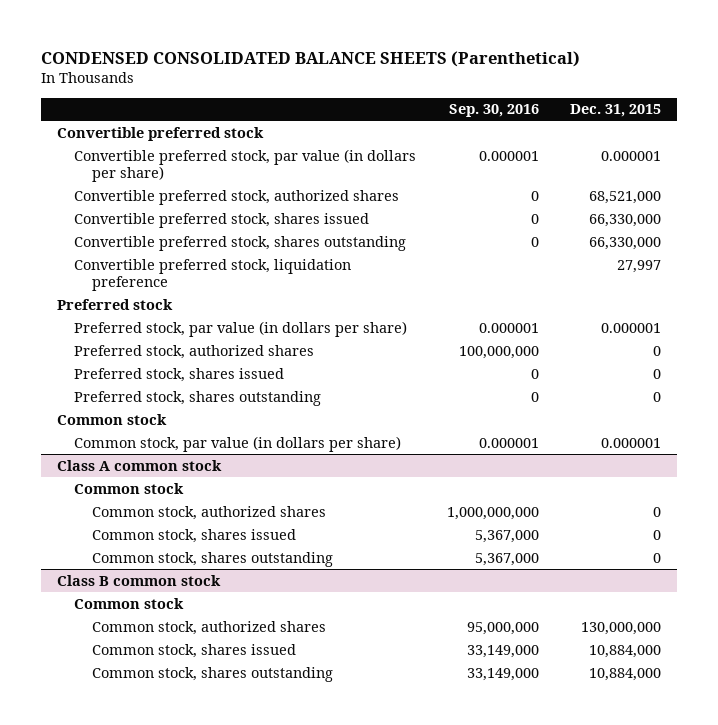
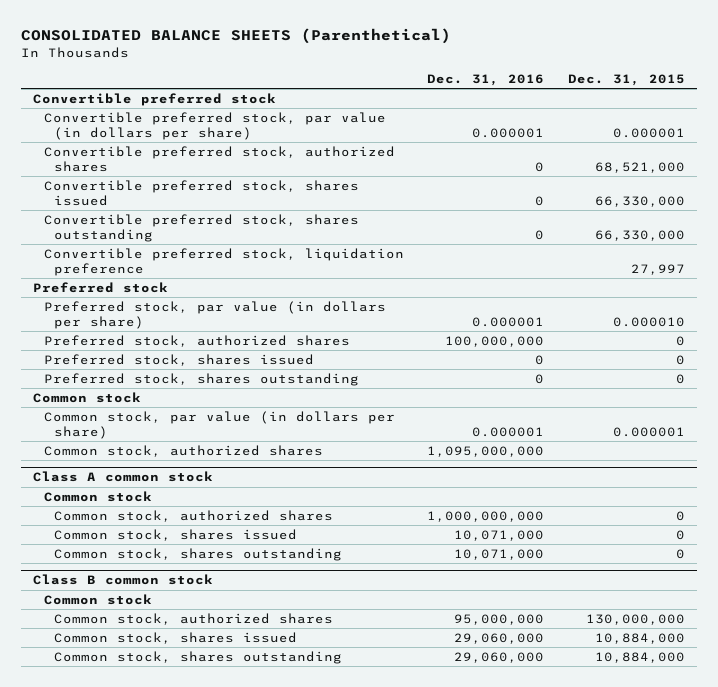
[41,50,581,67] CONDENSED CONSOLIDATED BALANCE SHEETS (Parenthetical) -> [21,28,452,45] CONSOLIDATED BALANCE SHEETS (Parenthetical)
[449,104,540,118] Sep. 30, 2016 -> none
none -> [427,73,545,86] Dec. 31, 2016
[601,322,662,333] 0.000001 -> [612,316,685,327] 0.000010
none -> [43,444,323,457] Common stock, authorized shares

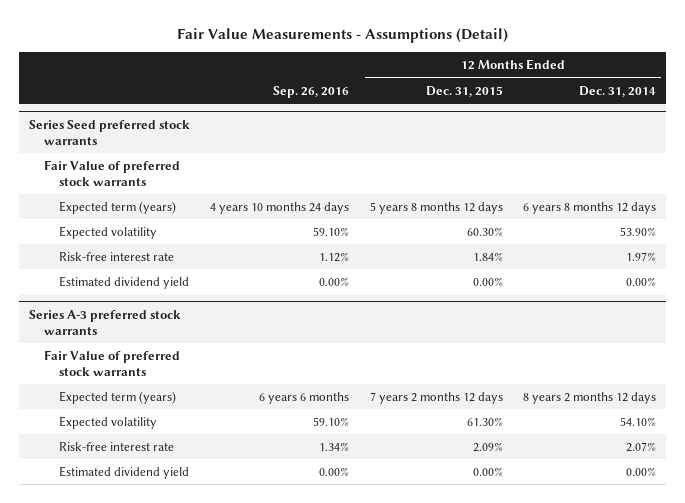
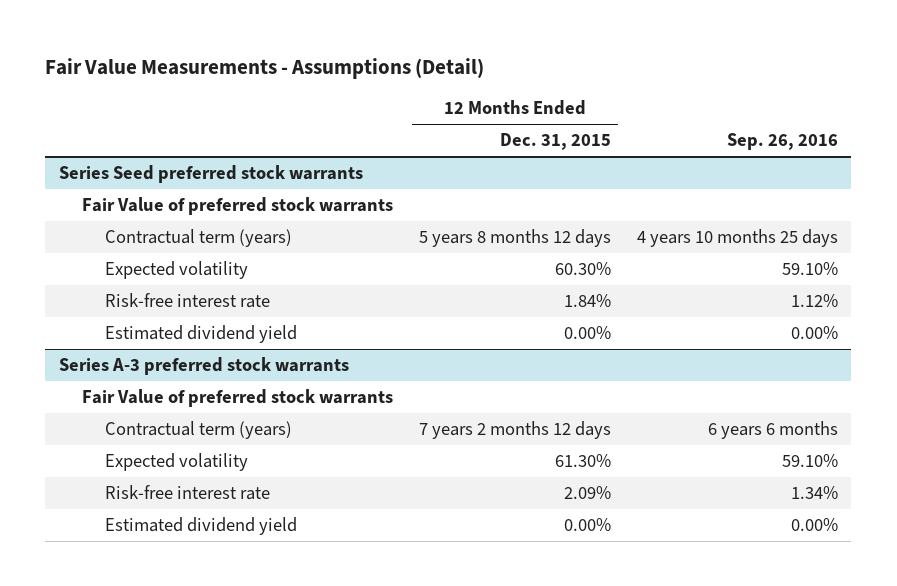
[578,85,656,97] Dec. 31, 2014 -> none
[58,200,176,214] Expected term (years) -> [104,229,292,248] Contractual term (years)
[210,201,350,214] 4 years 10 months 24 days -> [637,229,839,248] 4 years 10 months 25 days
[58,390,176,404] Expected term (years) -> [104,421,292,440] Contractual term (years)

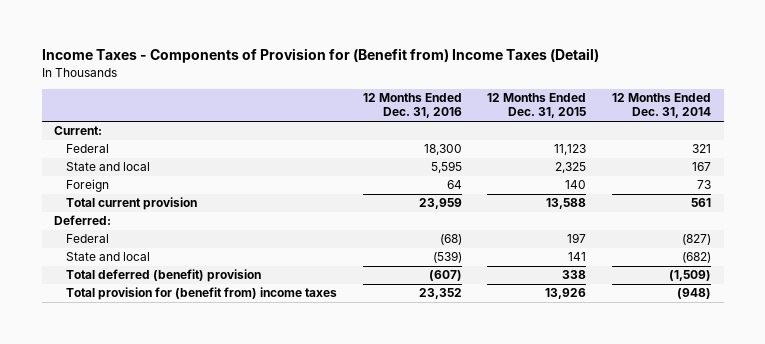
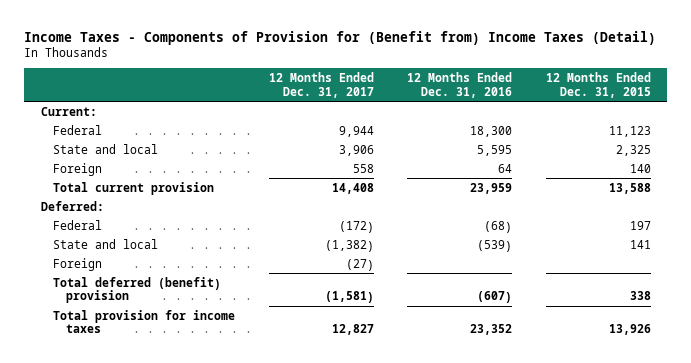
[612,93,712,119] 12 Months Ended Dec. 31, 2014 -> none
none -> [268,71,374,98] 12 Months Ended Dec. 31, 2017
none -> [53,257,103,271] Foreign
[65,287,337,301] Total provision for (benefit from) income taxes -> [53,309,236,334] Total provision for income taxes

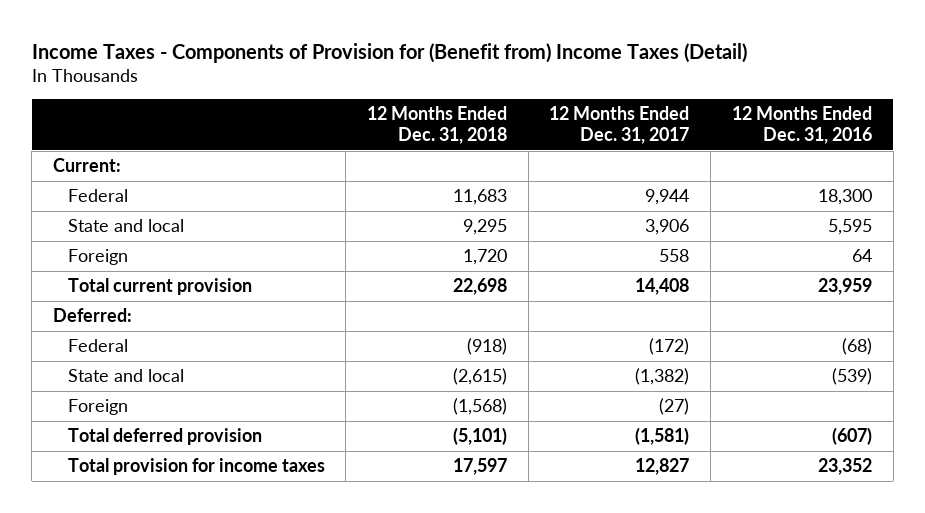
[545,71,651,98] 12 Months Ended Dec. 31, 2015 -> none
none -> [367,106,508,144] 12 Months Ended Dec. 31, 2018
[53,276,222,304] Total deferred (benefit) provision -> [67,428,262,446] Total deferred provision

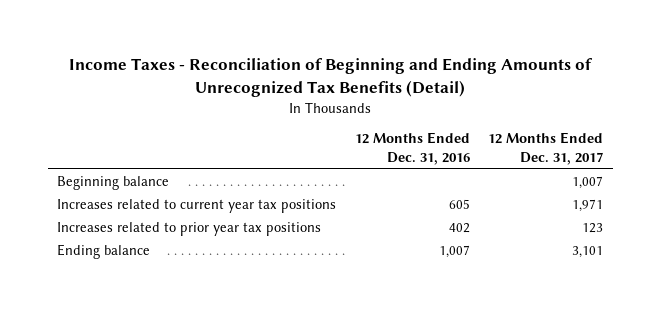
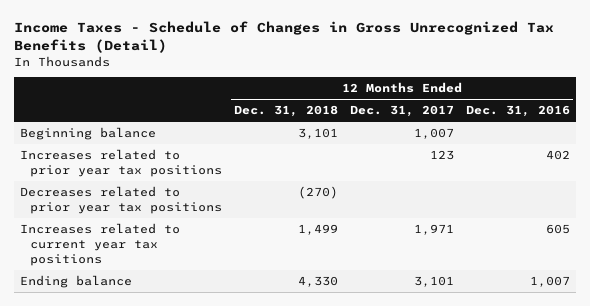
[69,58,594,97] Income Taxes - Reconciliation of Beginning and Ending Amounts of Unrecognized Tax Benefits (Detail) -> [14,21,555,54] Income Taxes - Schedule of Changes in Gross Unrecognized Tax Benefits (Detail)
none -> [234,105,339,118] Dec. 31, 2018
none -> [20,186,223,214] Decreases related to prior year tax positions
[56,199,336,214] Increases related to current year tax positions -> [20,223,181,266] Increases related to current year tax positions

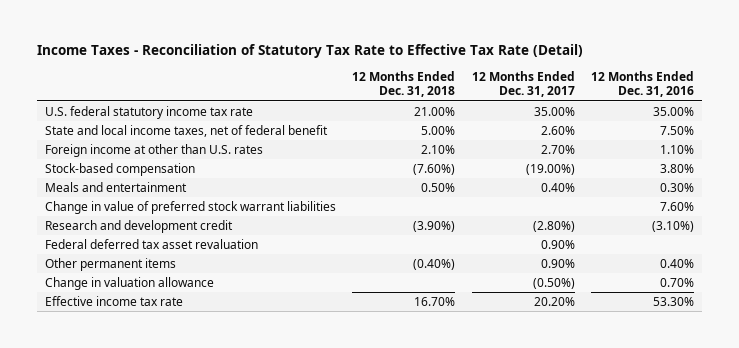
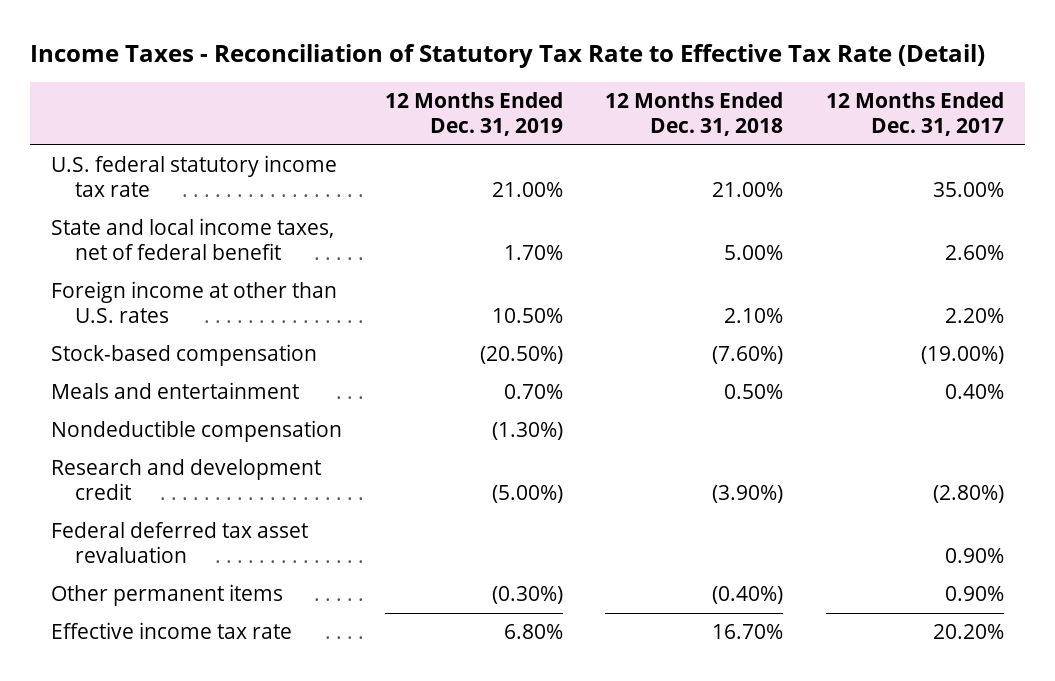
[591,70,695,98] 12 Months Ended Dec. 31, 2016 -> none
none -> [384,92,563,137] 12 Months Ended Dec. 31, 2019
[540,144,575,154] 2.70% -> [944,308,1004,324] 2.20%
[45,200,337,214] Change in value of preferred stock warrant liabilities -> none
none -> [51,420,343,443] Nondeductible compensation
[45,276,215,290] Change in valuation allowance -> none

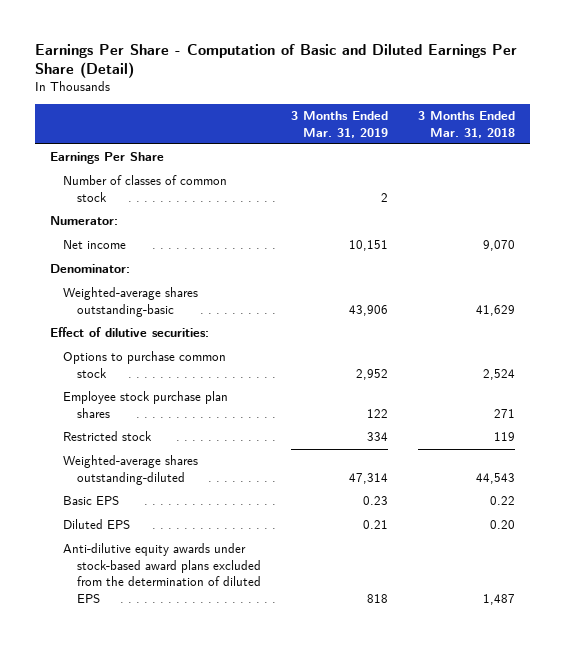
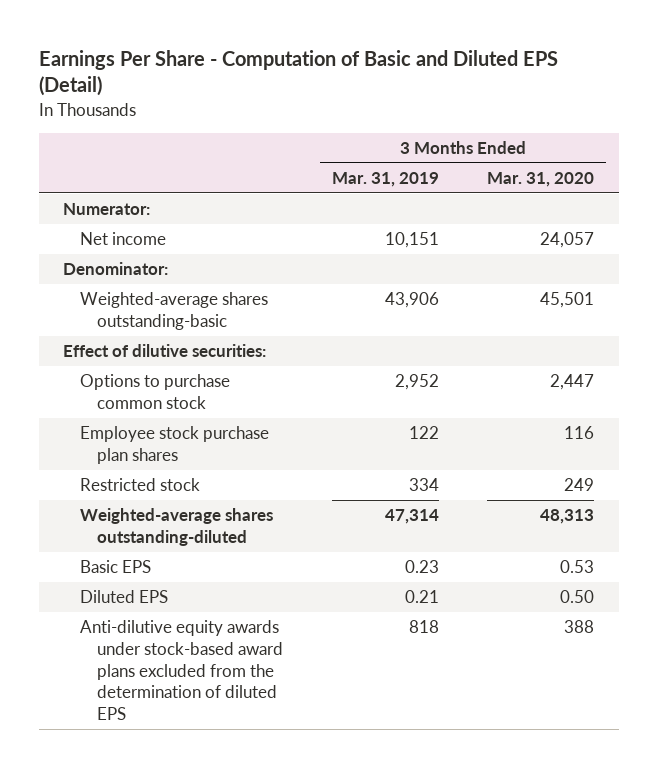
[34,43,517,79] Earnings Per Share - Computation of Basic and Diluted Earnings Per Share (Detail) -> [39,49,559,97] Earnings Per Share - Computation of Basic and Diluted EPS (Detail)
[417,111,515,138] 3 Months Ended Mar. 31, 2018 -> none
none -> [487,171,595,187] Mar. 31, 2020
[49,152,164,165] Earnings Per Share -> none
[63,175,228,202] Number of classes of common stock -> none

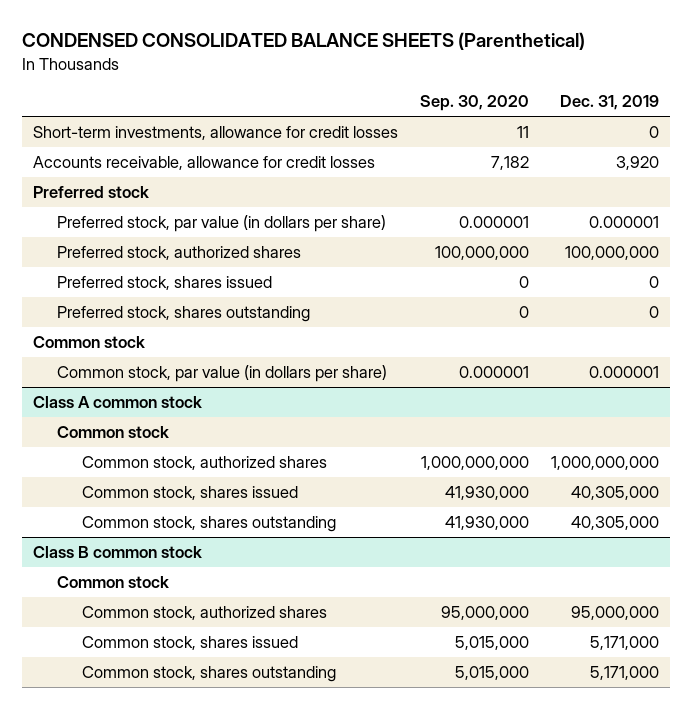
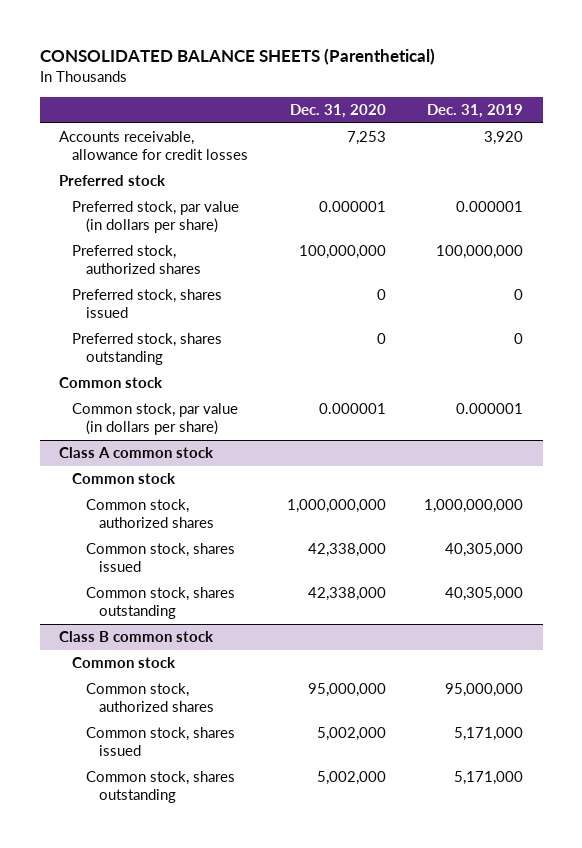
[21,32,585,51] CONDENSED CONSOLIDATED BALANCE SHEETS (Parenthetical) -> [39,48,435,66] CONSOLIDATED BALANCE SHEETS (Parenthetical)
[420,95,530,112] Sep. 30, 2020 -> none
none -> [289,103,386,118] Dec. 31, 2020
[32,126,398,141] Short-term investments, allowance for credit losses -> none

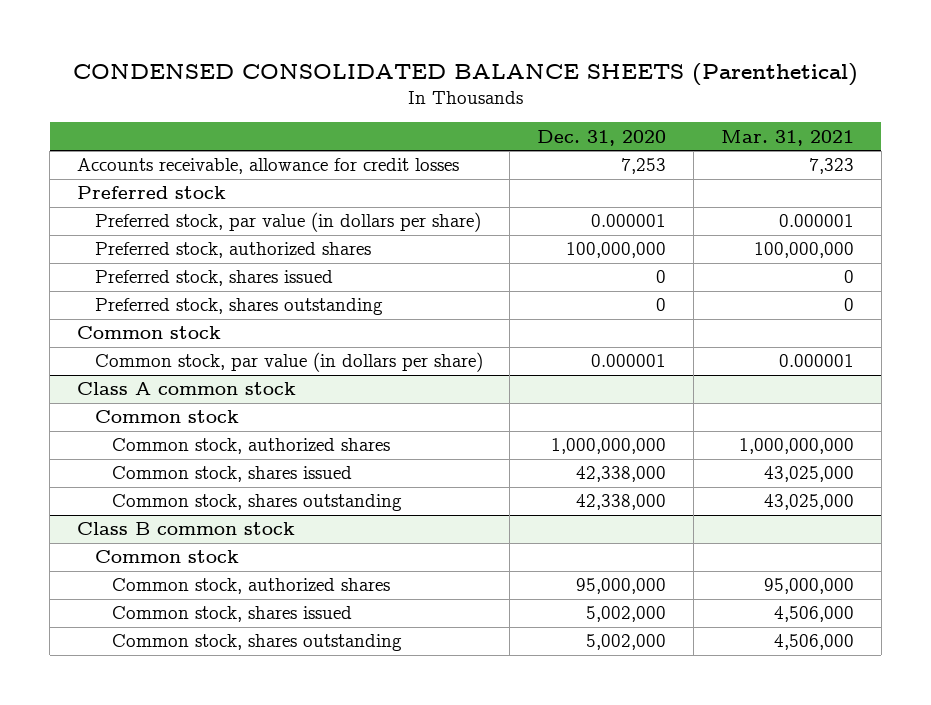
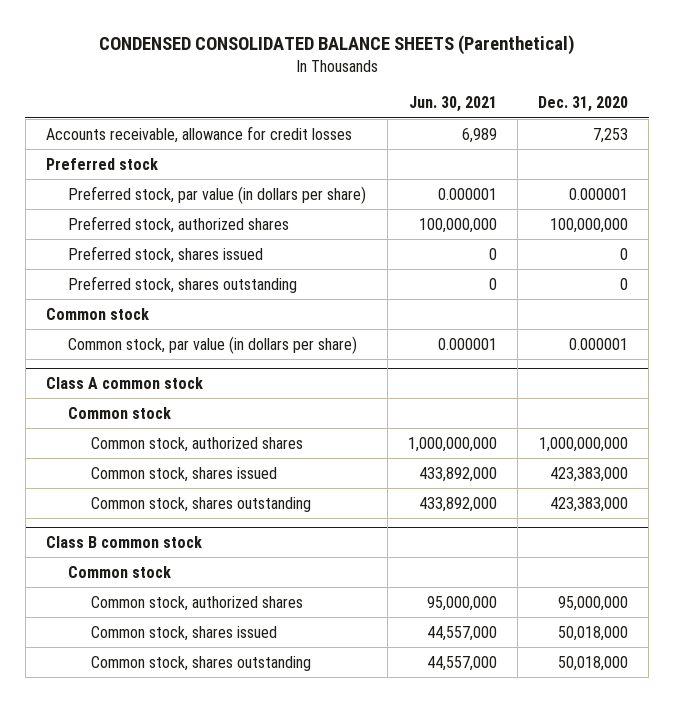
[720,129,854,146] Mar. 31, 2021 -> none
none -> [408,96,497,113] Jun. 30, 2021
[576,466,667,483] 42,338,000 -> [549,466,628,482] 423,383,000
[576,494,667,511] 42,338,000 -> [549,496,628,512] 423,383,000
[586,606,667,623] 5,002,000 -> [557,625,628,641] 50,018,000
[586,634,667,651] 5,002,000 -> [557,655,628,671] 50,018,000

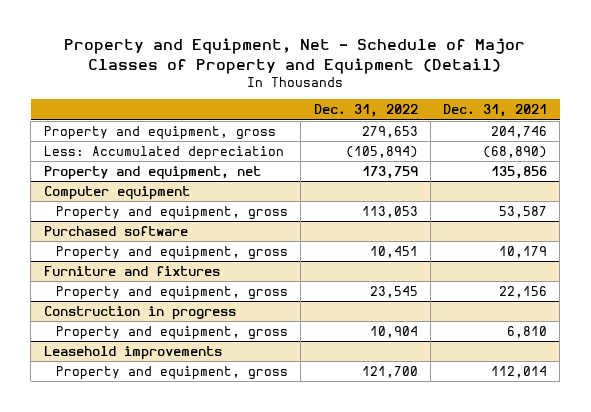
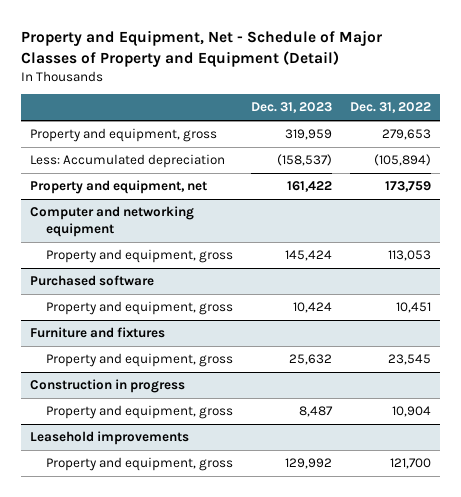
[443,104,548,118] Dec. 31, 2021 -> none
none -> [251,102,333,114] Dec. 31, 2023
[43,185,190,200] Computer equipment -> [29,206,194,238] Computer and networking equipment

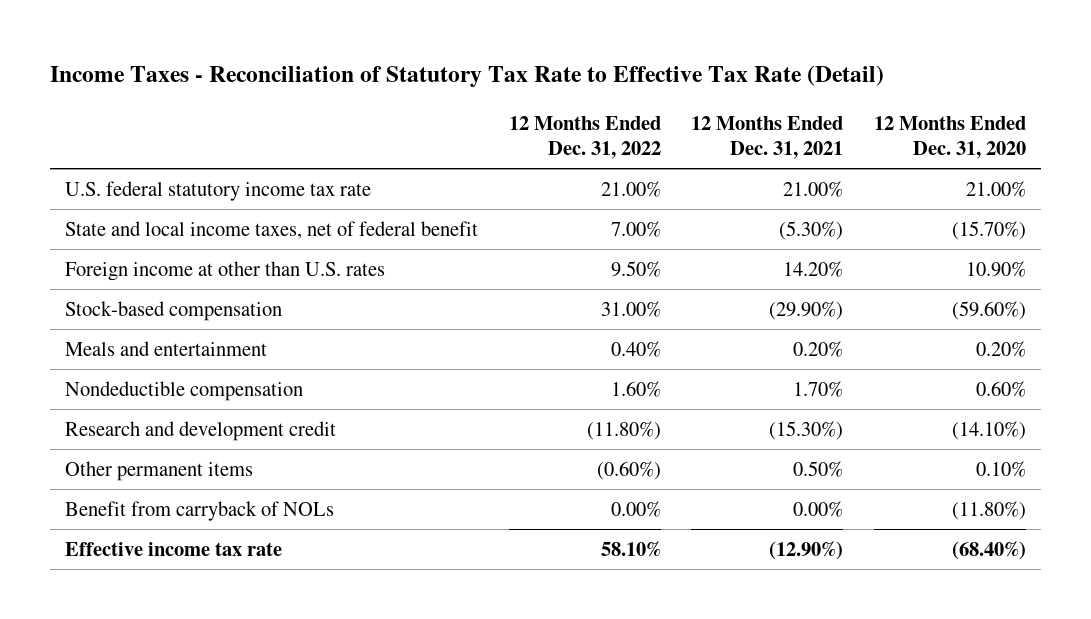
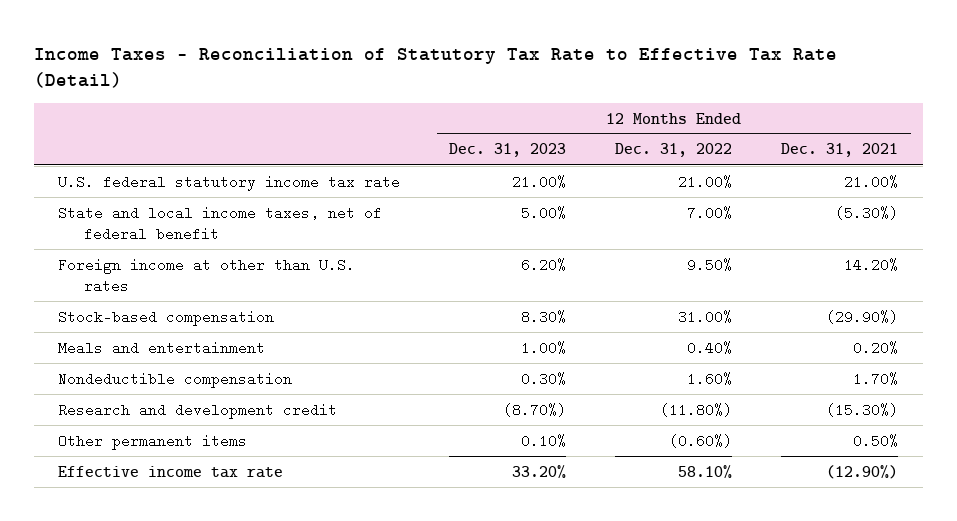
[873,115,1026,159] 12 Months Ended Dec. 31, 2020 -> none
none -> [449,143,567,158] Dec. 31, 2023
[65,500,335,521] Benefit from carryback of NOLs -> none

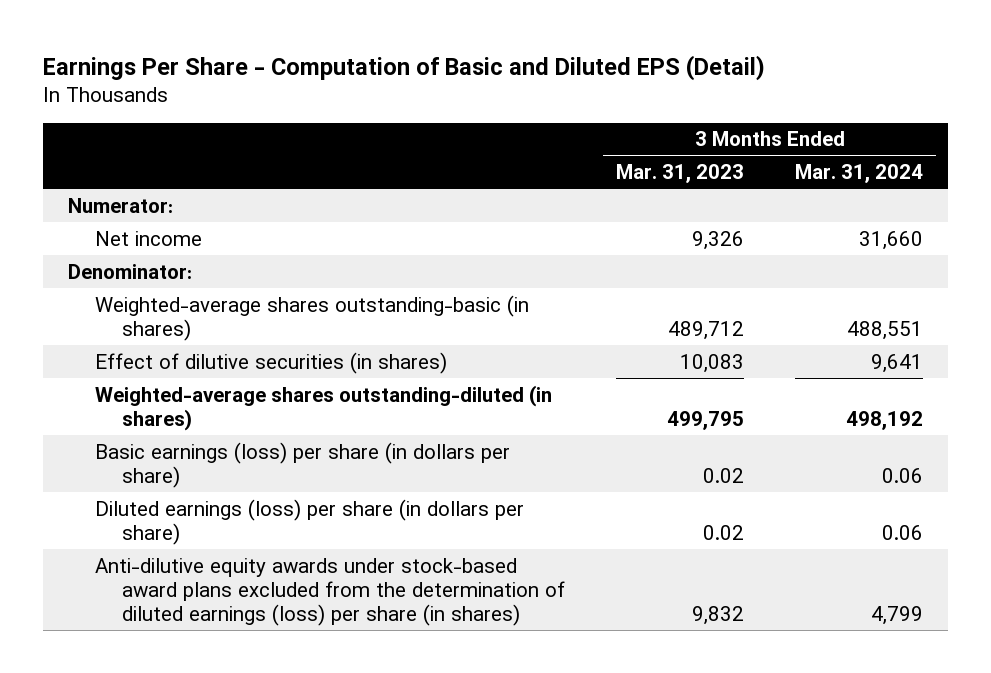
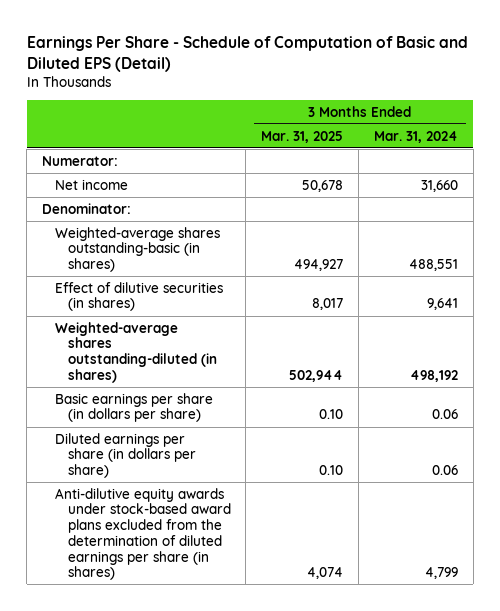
[43,54,766,81] Earnings Per Share - Computation of Basic and Diluted EPS (Detail) -> [26,35,468,72] Earnings Per Share - Schedule of Computation of Basic and Diluted EPS (Detail)
[616,164,745,184] Mar. 31, 2023 -> none
none -> [261,130,344,143] Mar. 31, 2025
[95,441,511,488] Basic earnings (loss) per share (in dollars per share) -> [54,392,213,423] Basic earnings per share (in dollars per share)
[95,498,525,545] Diluted earnings (loss) per share (in dollars per share) -> [54,432,196,479] Diluted earnings per share (in dollars per share)
[95,557,566,627] Anti-dilutive equity awards under stock-based award plans excluded from the determination of diluted earnings (loss) per share (in shares) -> [54,487,231,581] Anti-dilutive equity awards under stock-based award plans excluded from the determination of diluted earnings per share (in shares)

